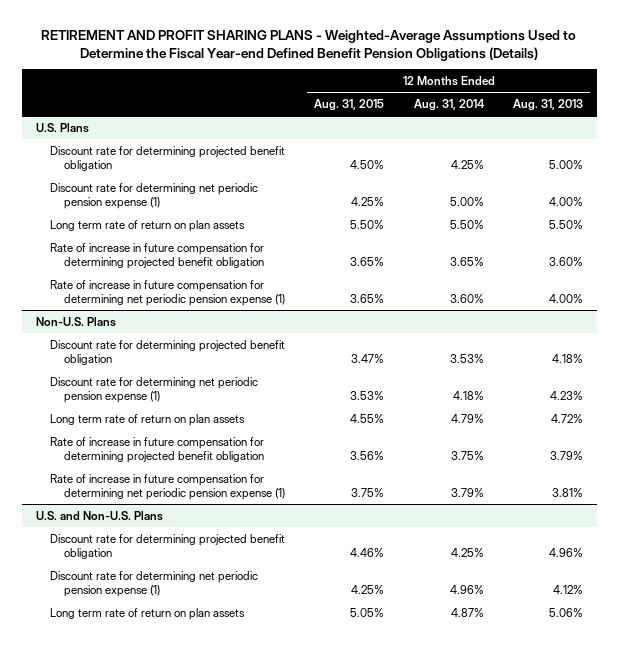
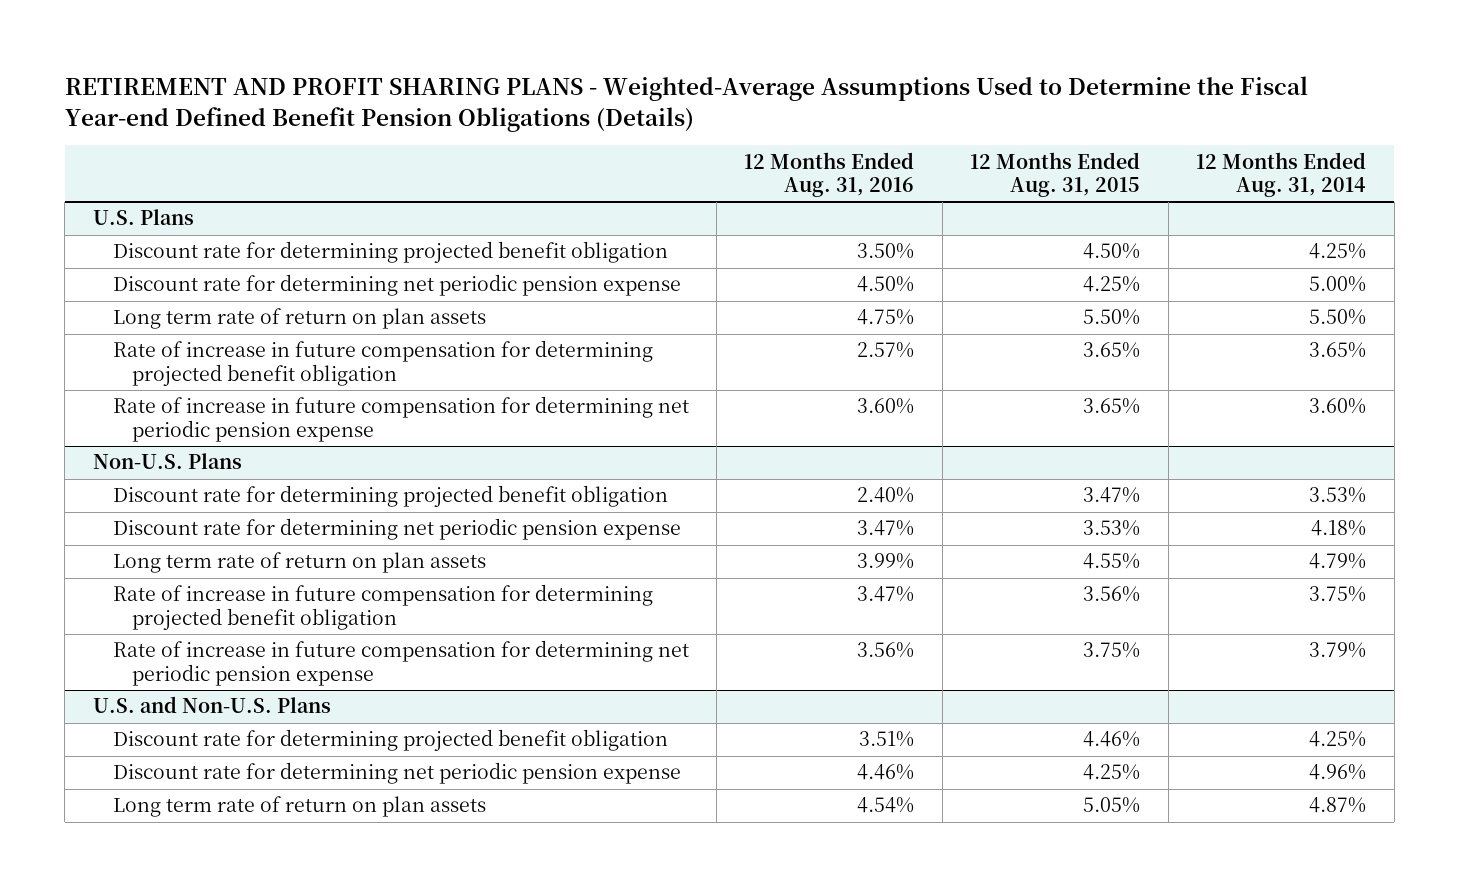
[512,99,583,112] Aug. 31, 2013 -> none
none -> [744,151,915,197] 12 Months Ended Aug. 31, 2016
[50,182,259,209] Discount rate for determining net periodic pension expense (1) -> [112,274,681,297] Discount rate for determining net periodic pension expense
[50,279,286,306] Rate of increase in future compensation for determining net periodic pension expense (1) -> [112,396,689,442] Rate of increase in future compensation for determining net periodic pension expense
[50,376,259,403] Discount rate for determining net periodic pension expense (1) -> [112,518,681,541] Discount rate for determining net periodic pension expense
[50,473,286,500] Rate of increase in future compensation for determining net periodic pension expense (1) -> [112,640,689,686] Rate of increase in future compensation for determining net periodic pension expense
[50,570,259,597] Discount rate for determining net periodic pension expense (1) -> [112,762,681,785] Discount rate for determining net periodic pension expense

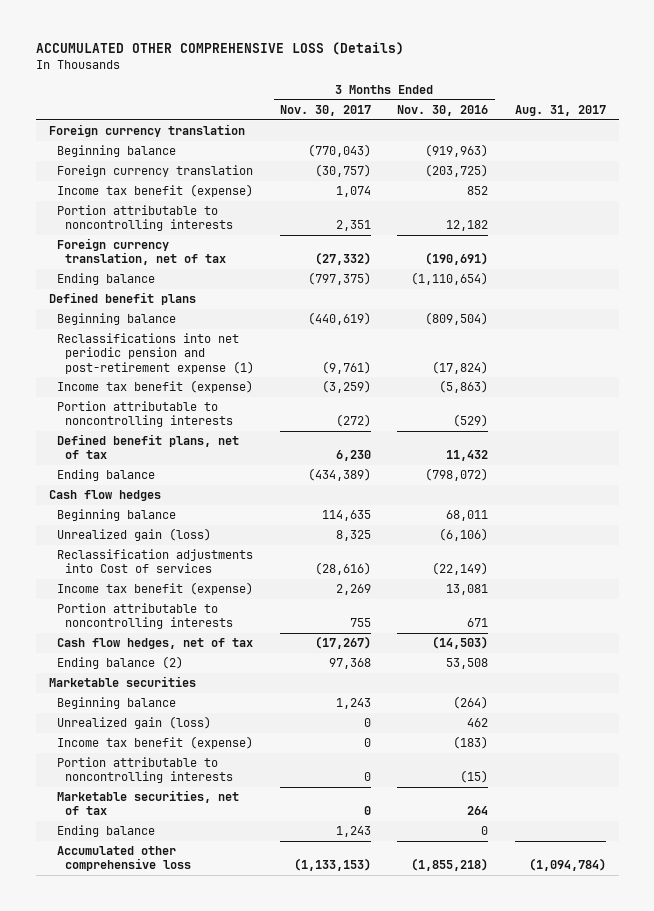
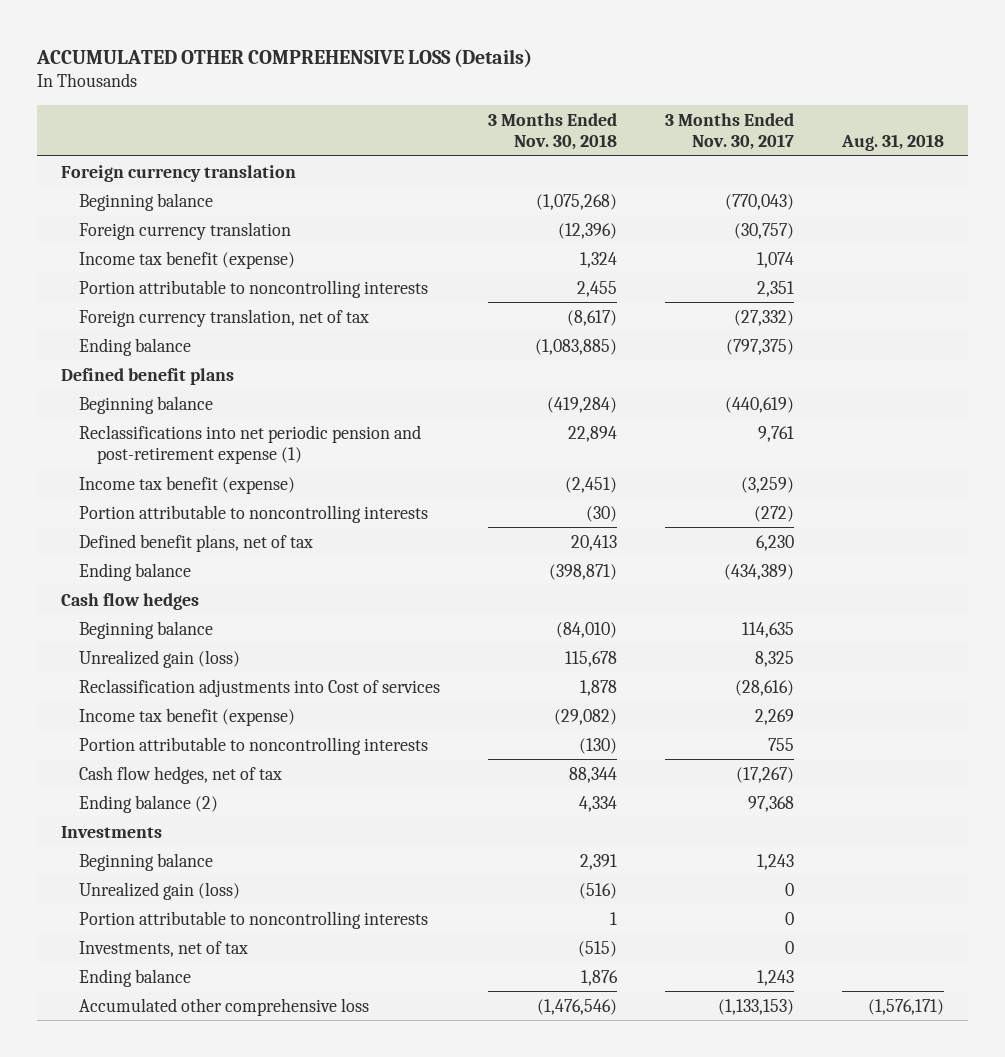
[397,104,489,116] Nov. 30, 2016 -> none
[514,104,606,116] Aug. 31, 2017 -> none
none -> [487,112,617,151] 3 Months Ended Nov. 30, 2018
none -> [841,134,945,152] Aug. 31, 2018
[322,360,372,374] (9,761) -> [757,425,794,442] 9,761
[48,676,196,688] Marketable securities -> [60,825,162,838] Investments
[56,736,253,750] Income tax benefit (expense) -> none
[56,790,239,816] Marketable securities, net of tax -> [78,940,248,957] Investments, net of tax

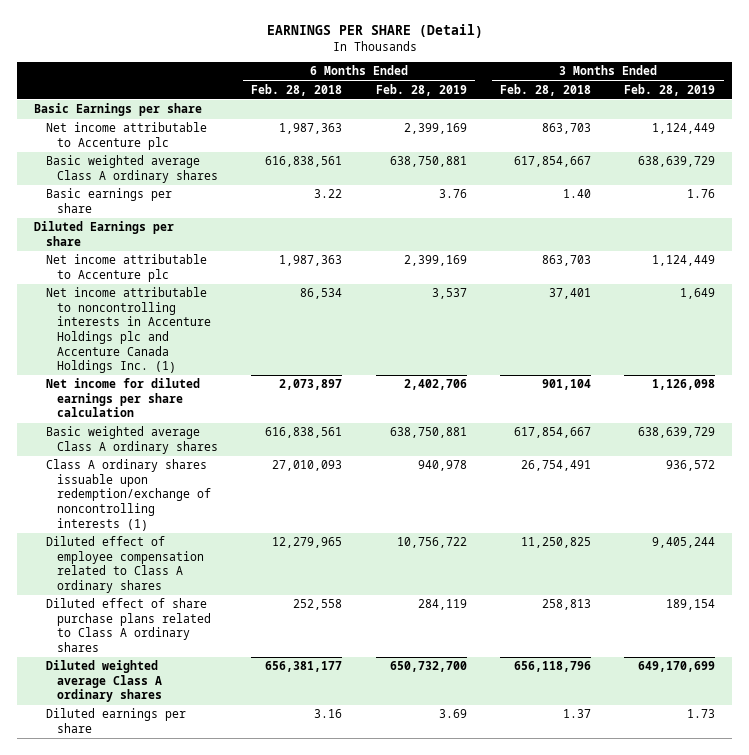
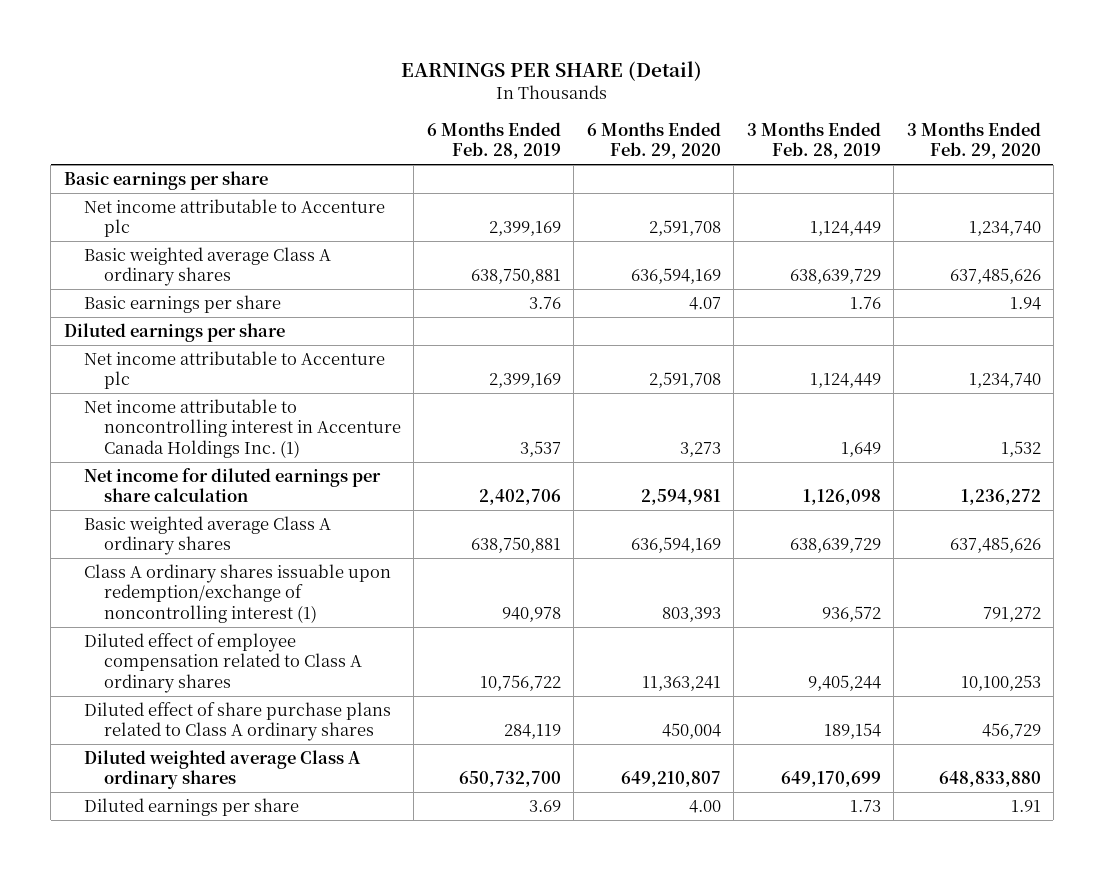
[251,83,343,96] Feb. 28, 2018 -> none
[499,83,591,96] Feb. 28, 2018 -> none
none -> [586,121,721,160] 6 Months Ended Feb. 29, 2020
none -> [906,121,1041,160] 3 Months Ended Feb. 29, 2020
[34,103,203,117] Basic Earnings per share -> [63,170,268,190] Basic earnings per share
[34,221,175,246] Diluted Earnings per share -> [63,322,285,342] Diluted earnings per share
[45,287,212,374] Net income attributable to noncontrolling interests in Accenture Holdings plc and Accenture Canada Holdings Inc. (1) -> [83,398,401,458] Net income attributable to noncontrolling interest in Accenture Canada Holdings Inc. (1)
[45,459,212,531] Class A ordinary shares issuable upon redemption/exchange of noncontrolling interests (1) -> [83,563,391,623] Class A ordinary shares issuable upon redemption/exchange of noncontrolling interest (1)

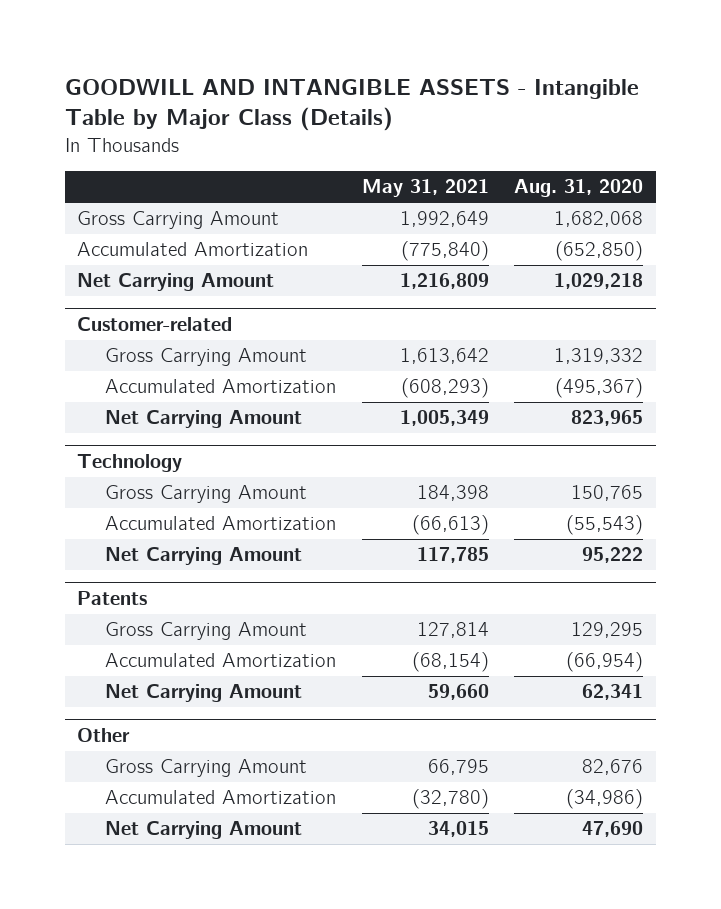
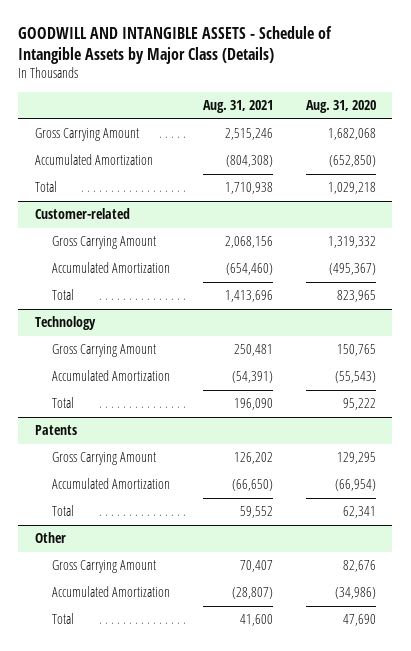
[64,79,639,132] GOODWILL AND INTANGIBLE ASSETS - Intangible Table by Major Class (Details) -> [18,26,333,65] GOODWILL AND INTANGIBLE ASSETS - Schedule of Intangible Assets by Major Class (Details)
[361,179,489,198] May 31, 2021 -> none
none -> [202,99,273,113] Aug. 31, 2021
[77,273,275,292] Net Carrying Amount -> [34,181,57,193] Total
[105,410,303,429] Net Carrying Amount -> [51,289,74,301] Total
[105,547,303,566] Net Carrying Amount -> [51,397,74,409] Total
[105,684,303,703] Net Carrying Amount -> [51,505,74,517] Total
[105,821,303,840] Net Carrying Amount -> [51,613,74,625] Total

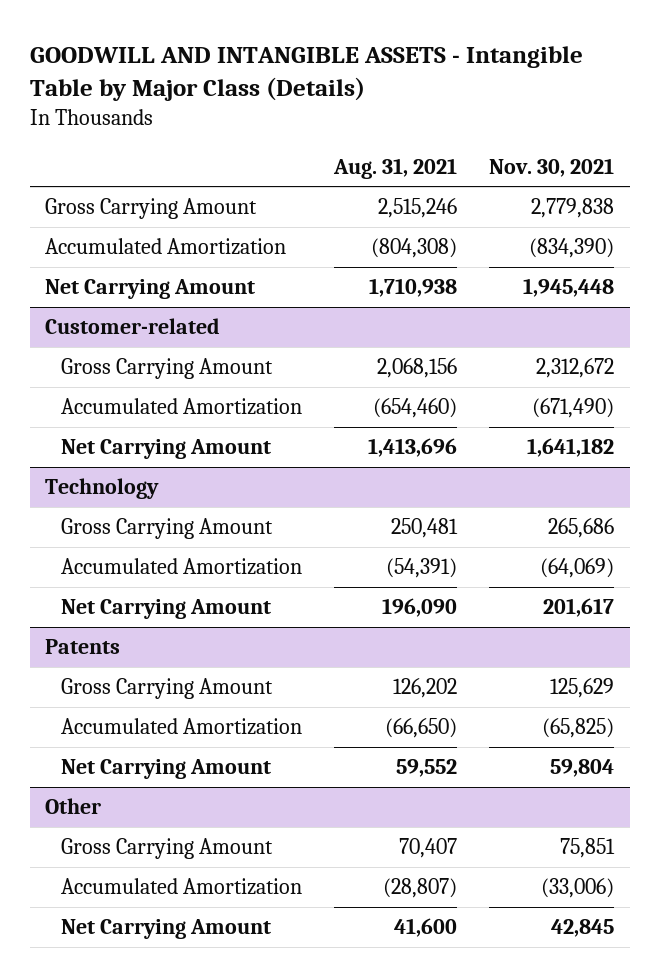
[18,26,333,65] GOODWILL AND INTANGIBLE ASSETS - Schedule of Intangible Assets by Major Class (Details) -> [29,45,583,102] GOODWILL AND INTANGIBLE ASSETS - Intangible Table by Major Class (Details)
[305,99,376,113] Aug. 31, 2020 -> none
none -> [488,157,614,177] Nov. 30, 2021
[34,181,57,193] Total -> [45,279,256,300] Net Carrying Amount
[51,289,74,301] Total -> [60,439,271,460] Net Carrying Amount
[51,397,74,409] Total -> [60,599,271,620] Net Carrying Amount
[51,505,74,517] Total -> [60,759,271,780] Net Carrying Amount
[51,613,74,625] Total -> [60,919,271,940] Net Carrying Amount

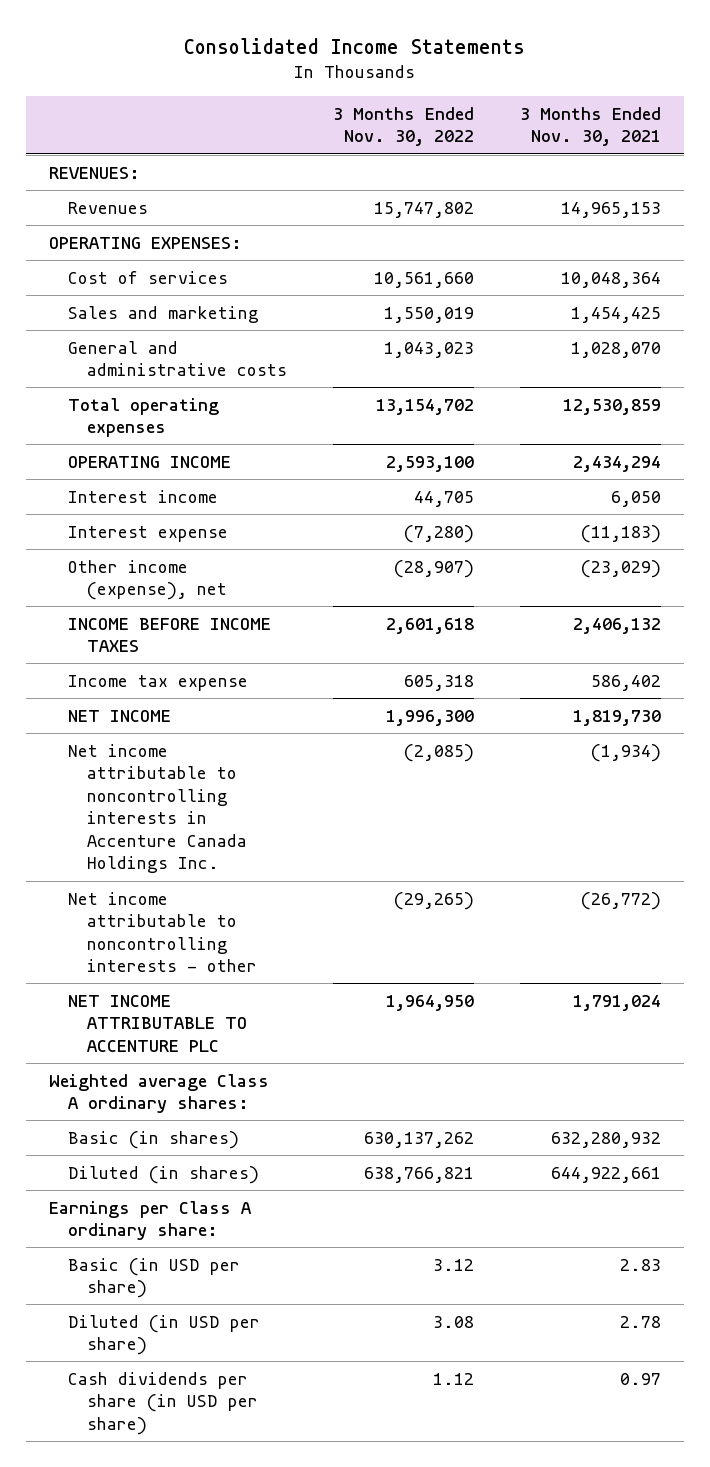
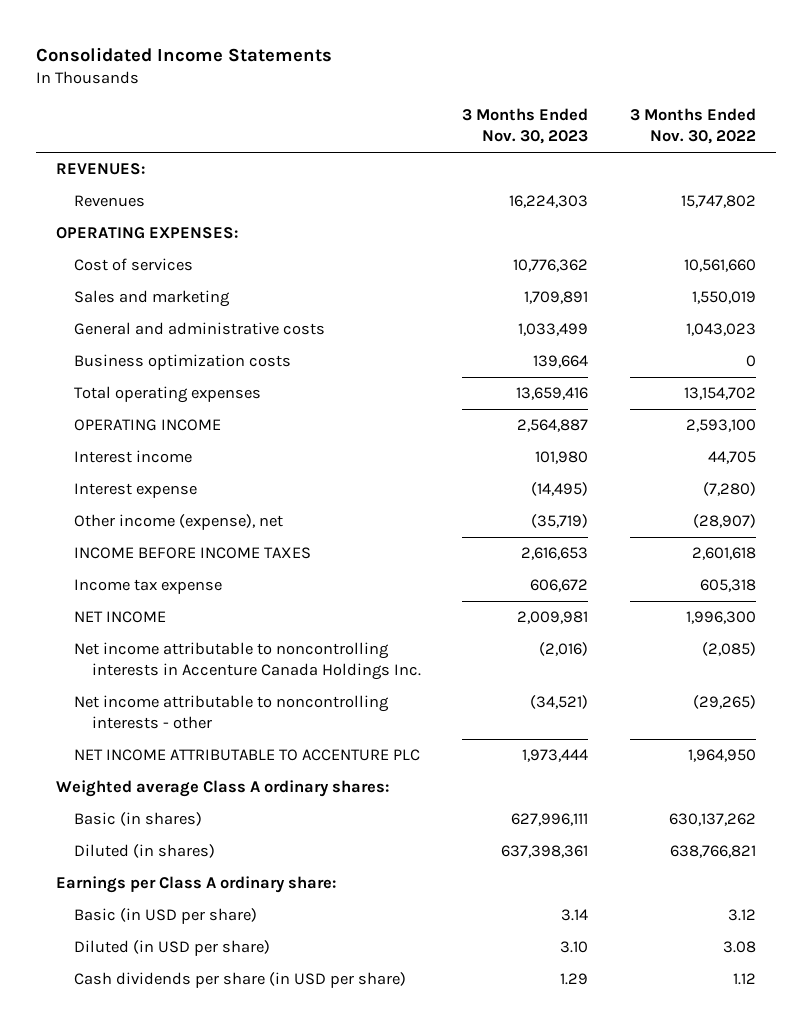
[519,106,661,147] 3 Months Ended Nov. 30, 2021 -> none
none -> [462,108,589,145] 3 Months Ended Nov. 30, 2023
none -> [74,354,292,371] Business optimization costs

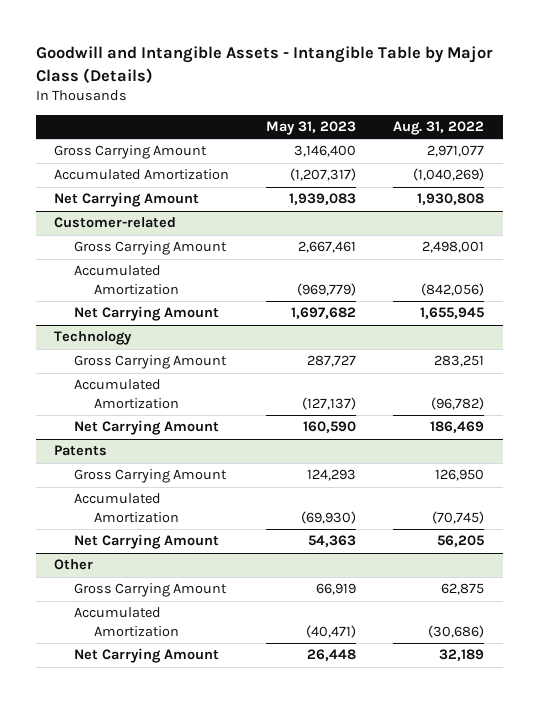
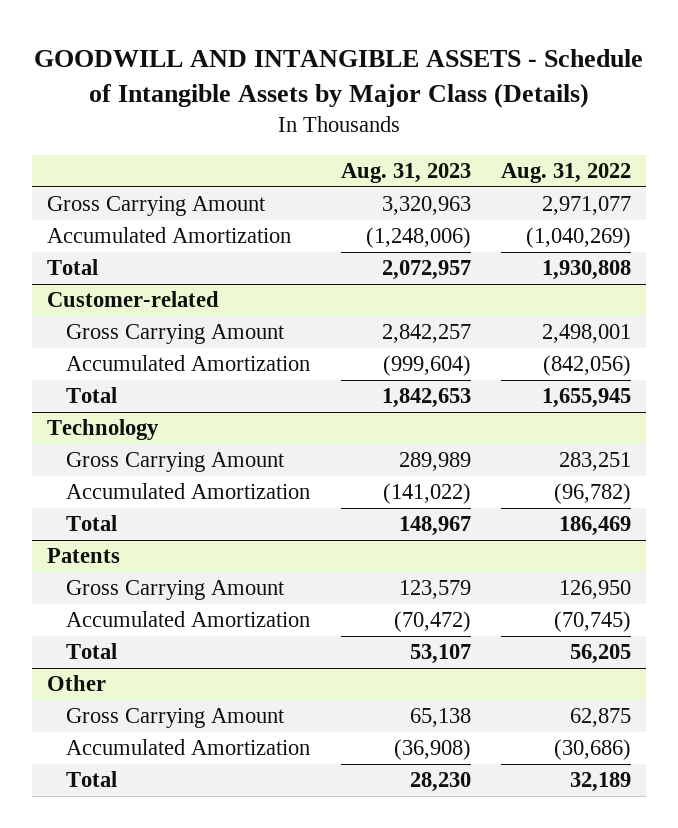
[35,46,493,83] Goodwill and Intangible Assets - Intangible Table by Major Class (Details) -> [34,49,644,108] GOODWILL AND INTANGIBLE ASSETS - Schedule of Intangible Assets by Major Class (Details)
[266,121,357,136] May 31, 2023 -> none
none -> [340,163,471,184] Aug. 31, 2023
[54,192,200,208] Net Carrying Amount -> [47,259,99,276] Total
[73,306,219,322] Net Carrying Amount -> [66,387,118,404] Total
[73,420,219,436] Net Carrying Amount -> [66,515,118,532] Total
[73,534,219,550] Net Carrying Amount -> [66,643,118,660] Total
[73,648,219,664] Net Carrying Amount -> [66,771,118,788] Total

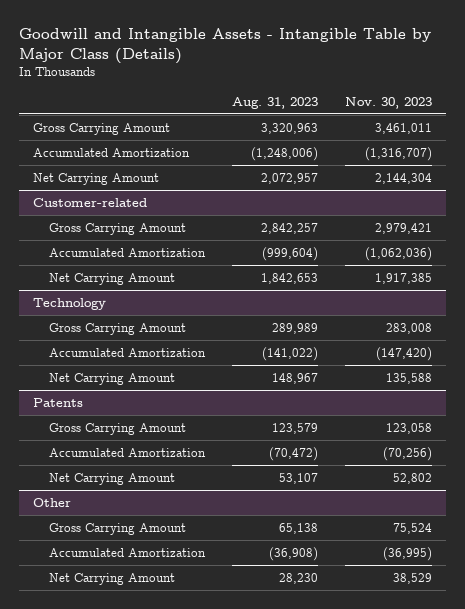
[34,49,644,108] GOODWILL AND INTANGIBLE ASSETS - Schedule of Intangible Assets by Major Class (Details) -> [19,28,432,65] Goodwill and Intangible Assets - Intangible Table by Major Class (Details)
[500,163,631,184] Aug. 31, 2022 -> none
none -> [345,96,433,109] Nov. 30, 2023
[47,259,99,276] Total -> [32,172,159,185] Net Carrying Amount
[66,387,118,404] Total -> [48,272,175,285] Net Carrying Amount
[66,515,118,532] Total -> [48,372,175,385] Net Carrying Amount
[66,643,118,660] Total -> [48,472,175,485] Net Carrying Amount
[66,771,118,788] Total -> [48,572,175,585] Net Carrying Amount

